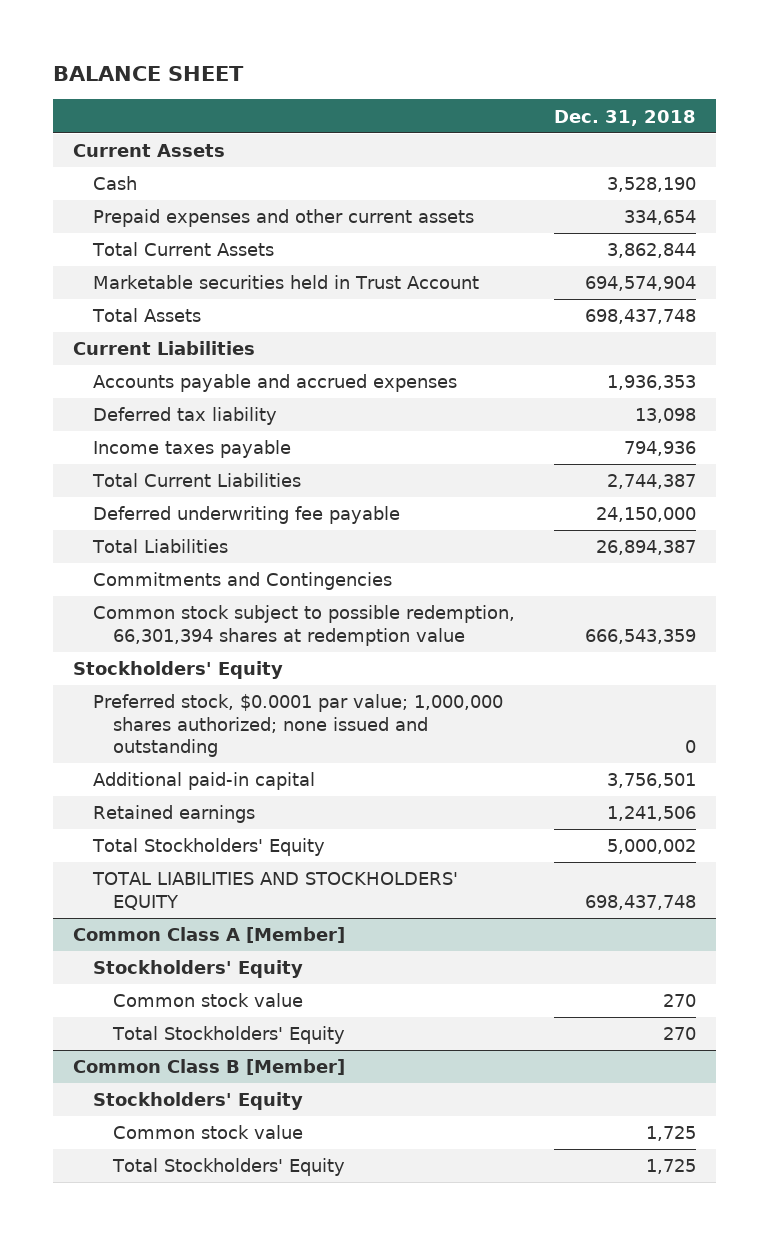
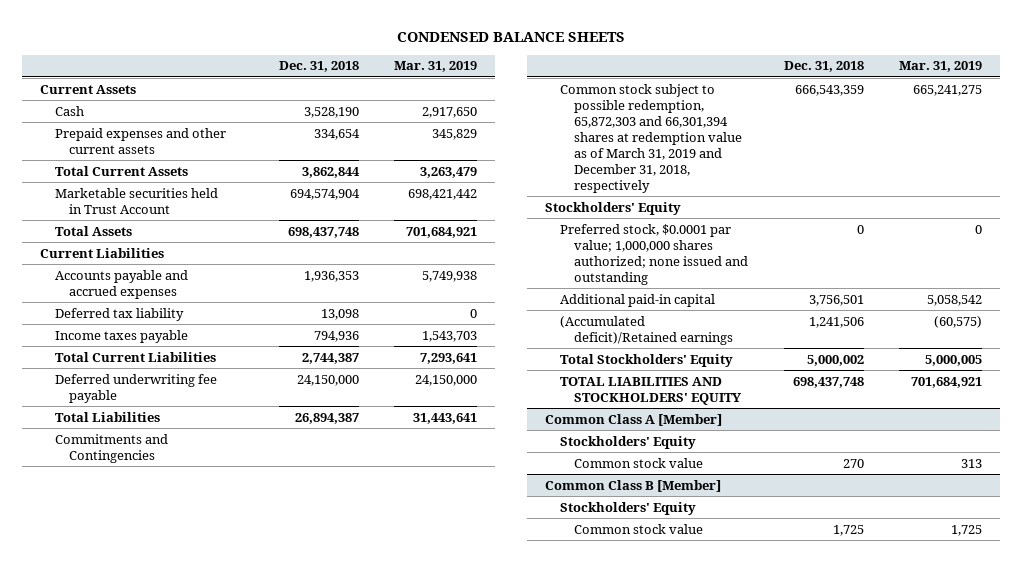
[53,66,245,82] BALANCE SHEET -> [397,32,626,43] CONDENSED BALANCE SHEETS
none -> [394,61,478,73] Mar. 31, 2019
[92,605,515,646] Common stock subject to possible redemption, 66,301,394 shares at redemption value -> [559,83,743,193] Common stock subject to possible redemption, 65,872,303 and 66,301,394 shares at redemption value as of March 31, 2019 and December 31, 2018, respectively
[92,805,255,824] Retained earnings -> [559,315,734,345] (Accumulated deficit)/Retained earnings
[111,1026,345,1045] Total Stockholders' Equity -> none
[111,1158,345,1177] Total Stockholders' Equity -> none

